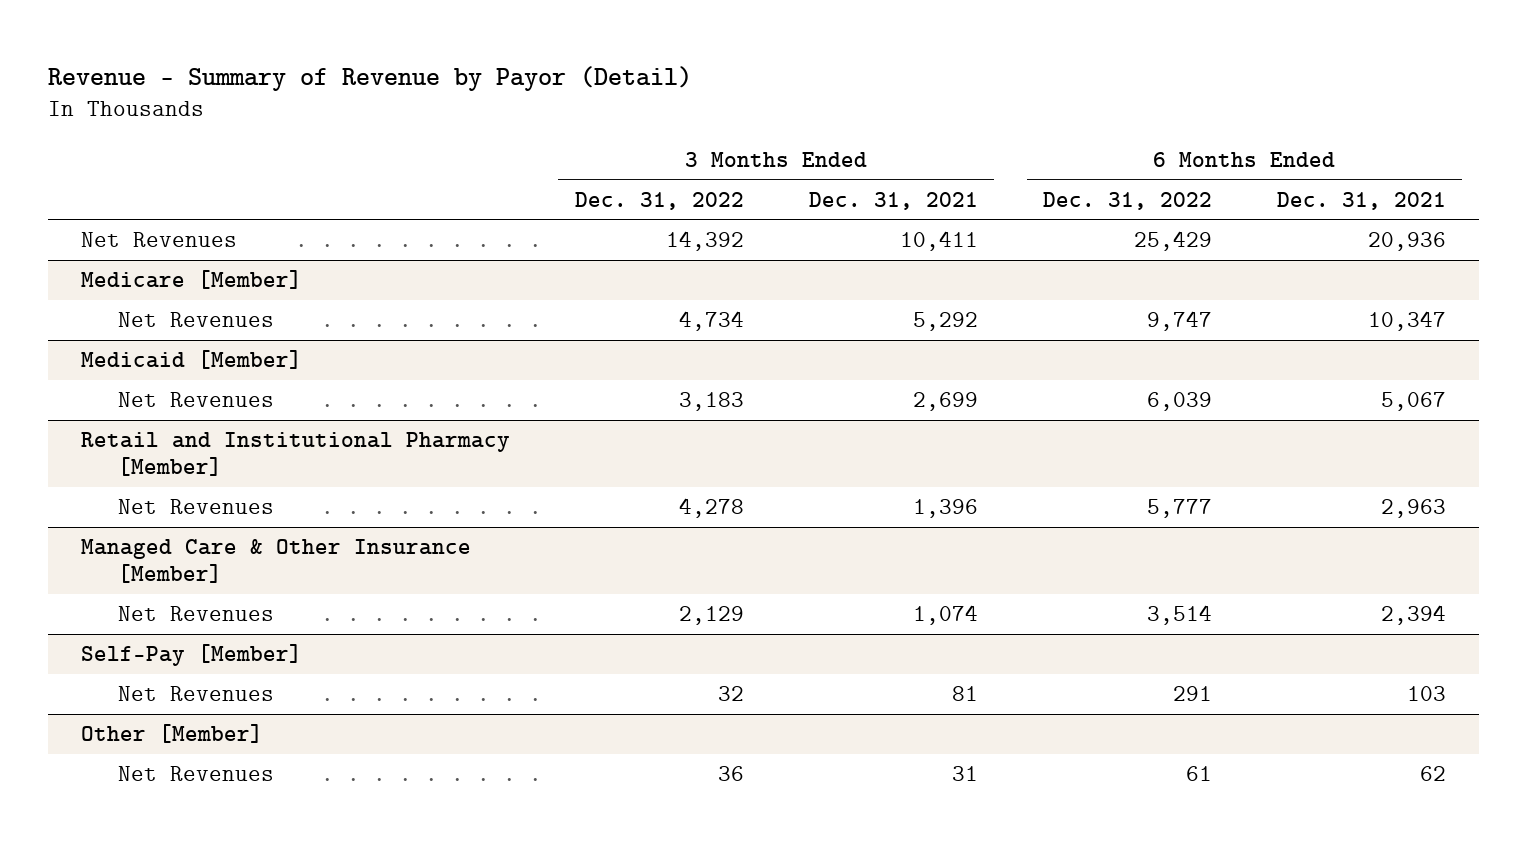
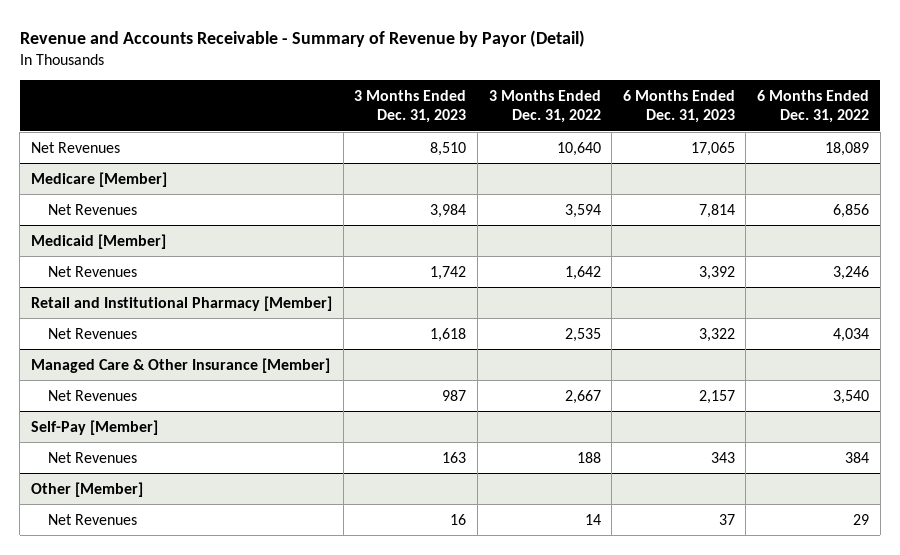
[47,65,692,91] Revenue - Summary of Revenue by Payor (Detail) -> [19,29,585,47] Revenue and Accounts Receivable - Summary of Revenue by Payor (Detail)
[808,191,978,210] Dec. 31, 2021 -> none
[1277,191,1447,210] Dec. 31, 2021 -> none
none -> [354,89,467,124] 3 Months Ended Dec. 31, 2023
none -> [622,89,735,124] 6 Months Ended Dec. 31, 2023
[665,231,744,252] 14,392 -> [556,141,601,156] 10,640
[1133,231,1212,252] 25,429 -> [825,141,870,156] 18,089
[678,311,744,332] 4,734 -> [564,203,601,218] 3,594
[1146,311,1212,332] 9,747 -> [833,203,870,218] 6,856
[678,392,744,412] 3,183 -> [564,265,601,280] 1,642
[1146,392,1212,412] 6,039 -> [833,265,870,280] 3,246
[678,498,744,519] 4,278 -> [564,327,601,342] 2,535
[1146,499,1212,519] 5,777 -> [833,327,870,342] 4,034
[678,606,744,626] 2,129 -> [564,389,601,404] 2,667
[1146,605,1212,626] 3,514 -> [833,389,870,404] 3,540
[717,686,744,702] 32 -> [576,451,601,463] 188
[1172,686,1212,702] 291 -> [845,451,870,463] 384
[717,766,744,782] 36 -> [584,513,601,525] 14
[1185,766,1212,782] 61 -> [853,513,870,525] 29

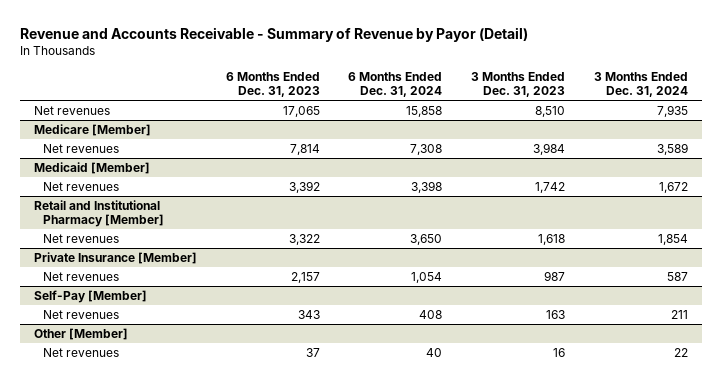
[488,89,601,124] 3 Months Ended Dec. 31, 2022 -> none
[757,89,870,124] 6 Months Ended Dec. 31, 2022 -> none
none -> [348,72,443,98] 6 Months Ended Dec. 31, 2024
none -> [593,72,688,98] 3 Months Ended Dec. 31, 2024
[30,141,120,153] Net Revenues -> [34,105,111,115] Net revenues
[47,203,137,215] Net Revenues -> [43,143,120,153] Net revenues
[47,265,137,277] Net Revenues -> [43,181,120,191] Net revenues
[30,357,330,373] Managed Care & Other Insurance [Member] -> none
[47,327,137,339] Net Revenues -> [43,233,120,243] Net revenues
none -> [34,251,198,264] Private Insurance [Member]
[47,389,137,401] Net Revenues -> [43,271,120,281] Net revenues
[47,451,137,463] Net Revenues -> [43,309,120,319] Net revenues
[47,513,137,525] Net Revenues -> [43,347,120,357] Net revenues

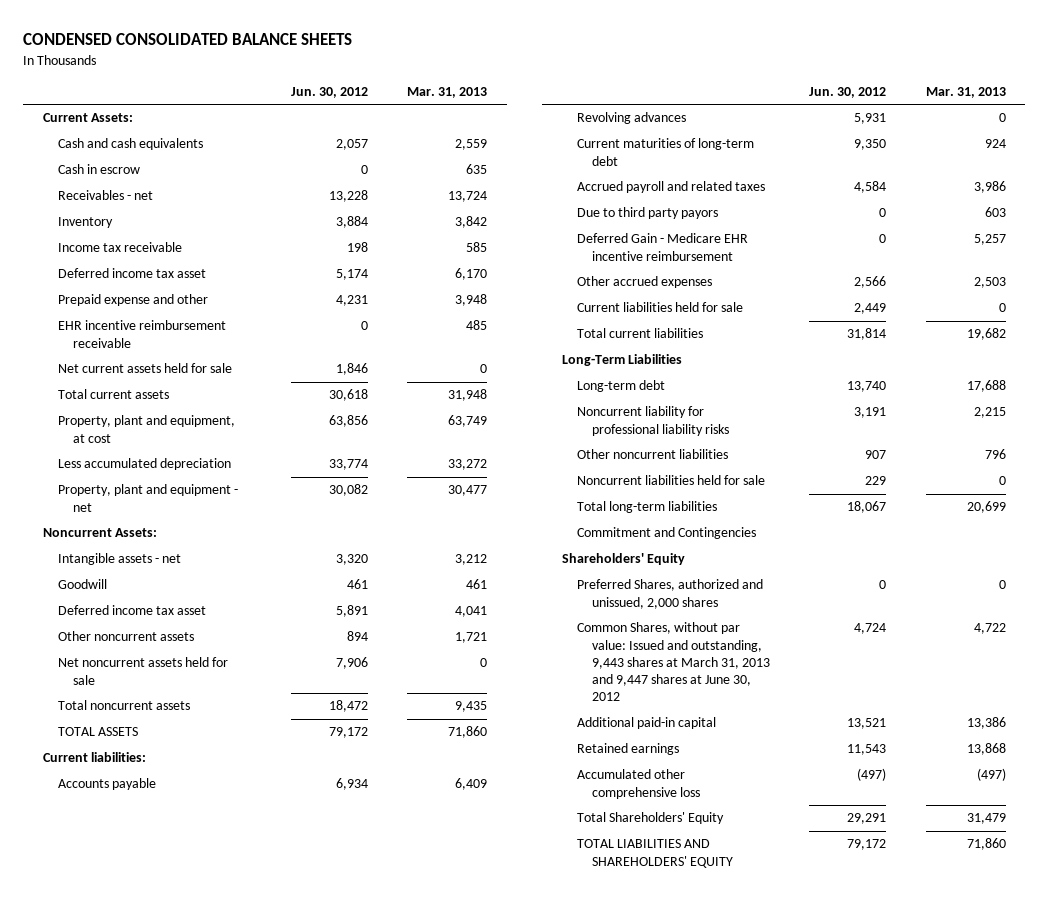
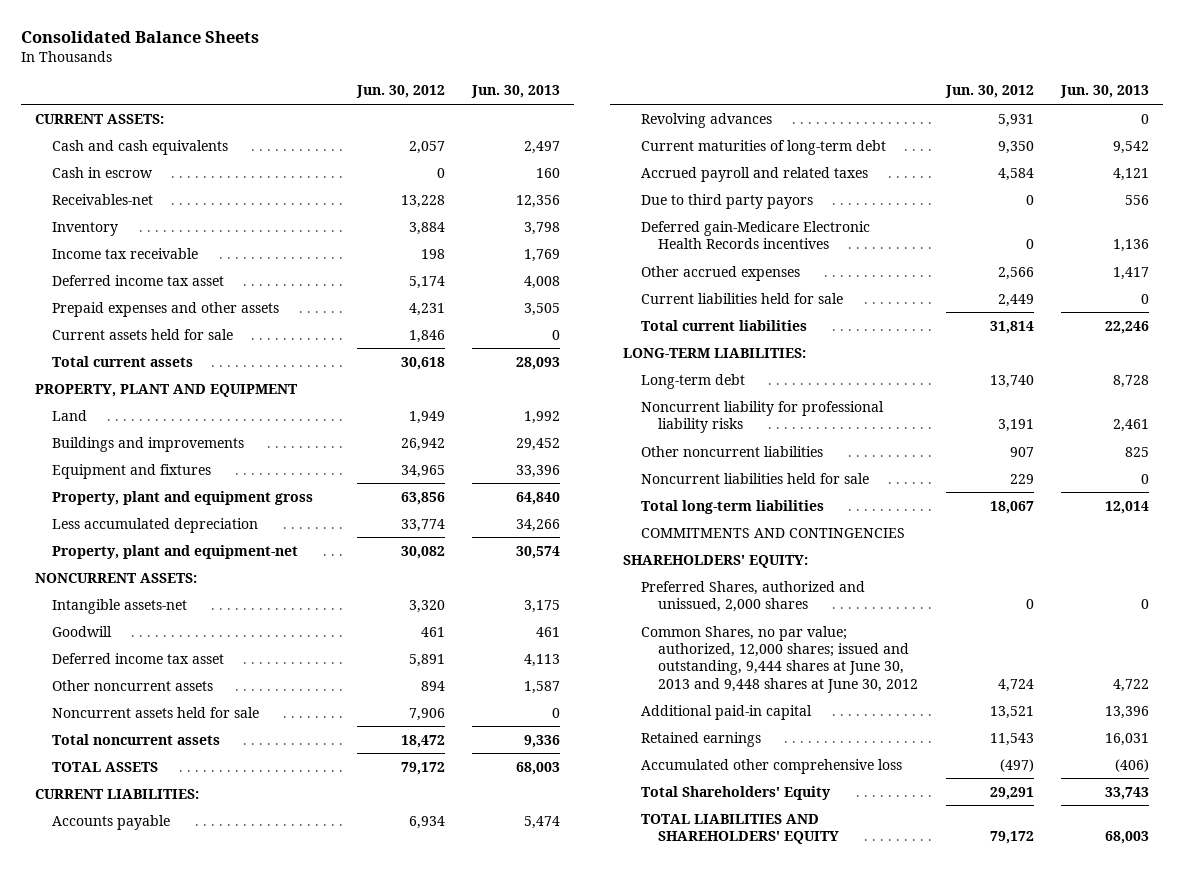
[23,33,353,46] CONDENSED CONSOLIDATED BALANCE SHEETS -> [21,31,260,44] Consolidated Balance Sheets
[406,87,487,99] Mar. 31, 2013 -> none
none -> [471,85,561,99] Jun. 30, 2013
[43,113,134,123] Current Assets: -> [34,113,164,124] CURRENT ASSETS:
[58,190,154,201] Receivables - net -> [52,193,154,205] Receivables-net
[58,320,227,348] EHR incentive reimbursement receivable -> none
[58,294,209,307] Prepaid expense and other -> [52,301,280,317] Prepaid expenses and other assets
[58,363,233,374] Net current assets held for sale -> [52,328,234,340] Current assets held for sale
none -> [34,383,297,397] PROPERTY, PLANT AND EQUIPMENT
none -> [52,409,88,421] Land
none -> [52,436,245,452] Buildings and improvements
none -> [52,463,212,479] Equipment and fixtures
[58,415,236,443] Property, plant and equipment, at cost -> [52,490,314,505] Property, plant and equipment gross
[58,484,239,512] Property, plant and equipment - net -> [52,544,299,559] Property, plant and equipment-net
[43,528,158,538] Noncurrent Assets: -> [34,572,197,583] NONCURRENT ASSETS:
[58,553,182,566] Intangible assets - net -> [52,598,188,614] Intangible assets-net
[58,657,229,685] Net noncurrent assets held for sale -> [52,706,260,718] Noncurrent assets held for sale
[43,752,147,763] Current liabilities: -> [34,788,199,799] CURRENT LIABILITIES:
[576,233,748,261] Deferred Gain - Medicare EHR incentive reimbursement -> [640,220,870,250] Deferred gain-Medicare Electronic Health Records incentives
[561,354,682,367] Long-Term Liabilities -> [623,347,807,358] LONG-TERM LIABILITIES:
[576,527,756,540] Commitment and Contingencies -> [640,527,905,538] COMMITMENTS AND CONTINGENCIES
[561,553,685,566] Shareholders' Equity -> [623,554,809,568] SHAREHOLDERS' EQUITY:
[576,622,770,702] Common Shares, without par value: Issued and outstanding, 9,443 shares at March 31, 2013 and 9,447 shares at June 30, 2012 -> [640,625,919,693] Common Shares, no par value; authorized, 12,000 shares; issued and outstanding, 9,444 shares at June 30, 2013 and 9,448 shares at June 30, 2012

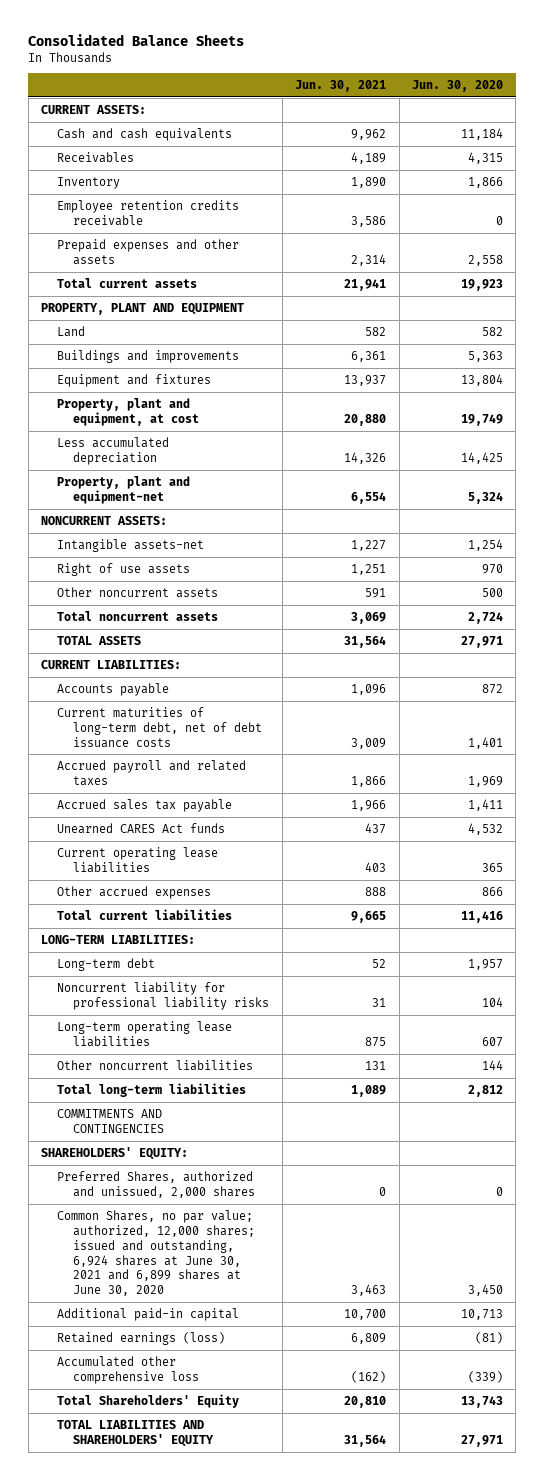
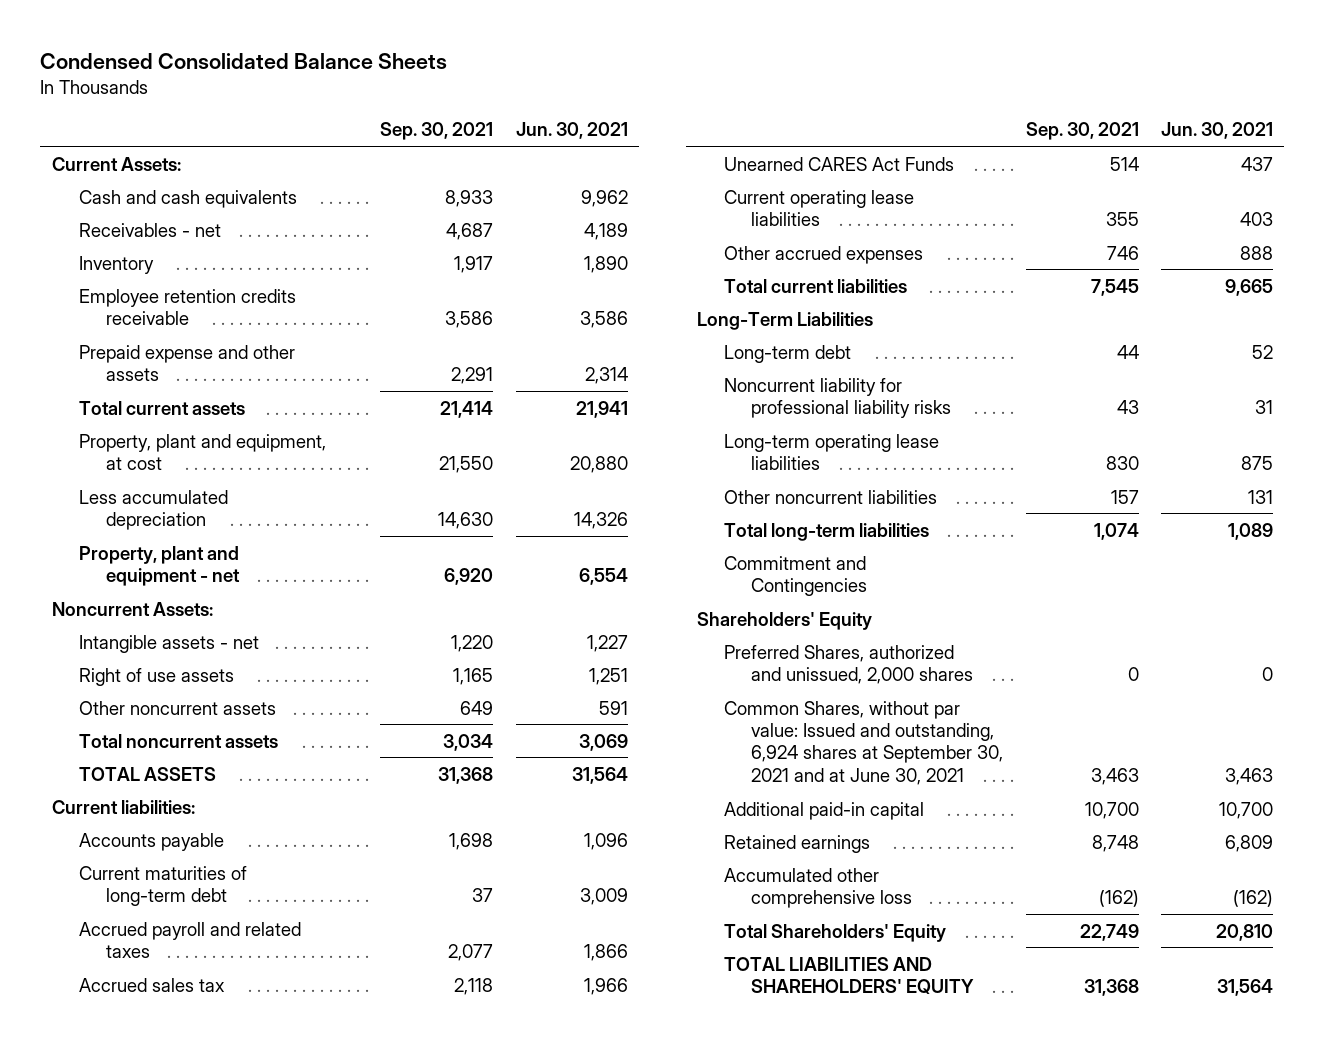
[28,34,245,47] Consolidated Balance Sheets -> [40,53,448,70] Condensed Consolidated Balance Sheets
[411,80,503,93] Jun. 30, 2020 -> none
none -> [380,122,494,141] Sep. 30, 2021
[40,104,146,114] CURRENT ASSETS: -> [51,156,181,171] Current Assets:
[57,151,135,163] Receivables -> [78,222,221,237] Receivables - net
[57,238,240,265] Prepaid expenses and other assets -> [78,344,295,381] Prepaid expense and other assets
[40,302,244,315] PROPERTY, PLANT AND EQUIPMENT -> none
[57,325,86,337] Land -> none
[57,349,240,363] Buildings and improvements -> none
[57,373,212,387] Equipment and fixtures -> none
[57,475,191,504] Property, plant and equipment-net -> [78,545,240,586] Property, plant and equipment - net
[40,515,167,525] NONCURRENT ASSETS: -> [51,601,213,616] Noncurrent Assets:
[57,538,205,552] Intangible assets-net -> [78,634,259,653] Intangible assets - net
[40,659,181,669] CURRENT LIABILITIES: -> [51,799,195,814] Current liabilities:
[57,706,263,748] Current maturities of long-term debt, net of debt issuance costs -> [78,865,247,906] Current maturities of long-term debt
[57,798,233,812] Accrued sales tax payable -> [78,977,225,992] Accrued sales tax
[57,822,226,834] Unearned CARES Act funds -> [723,156,954,171] Unearned CARES Act Funds
[40,934,195,944] LONG-TERM LIABILITIES: -> [696,311,873,330] Long-Term Liabilities
[57,1108,165,1133] COMMITMENTS AND CONTINGENCIES -> [723,555,868,596] Commitment and Contingencies
[40,1146,188,1160] SHAREHOLDERS' EQUITY: -> [696,611,872,630] Shareholders' Equity
[57,1209,256,1297] Common Shares, no par value; authorized, 12,000 shares; issued and outstanding, 6,924 shares at June 30, 2021 and 6,899 shares at June 30, 2020 -> [723,700,1004,785] Common Shares, without par value: Issued and outstanding, 6,924 shares at September 30, 2021 and at June 30, 2021
[57,1331,226,1345] Retained earnings (loss) -> [723,834,870,853] Retained earnings

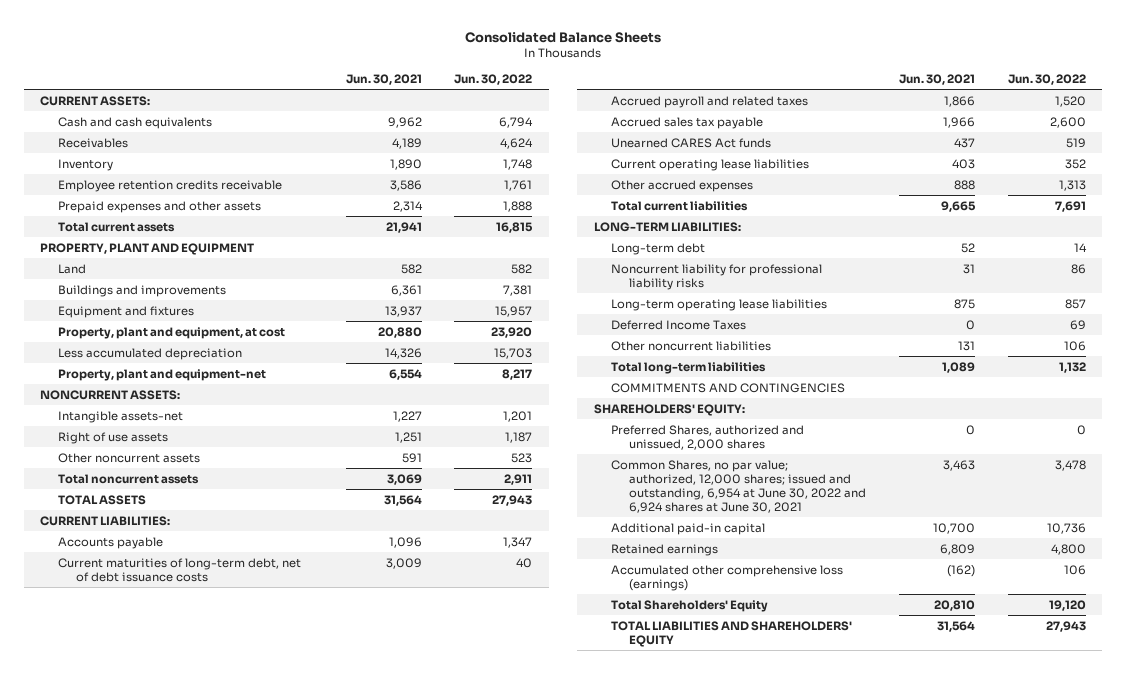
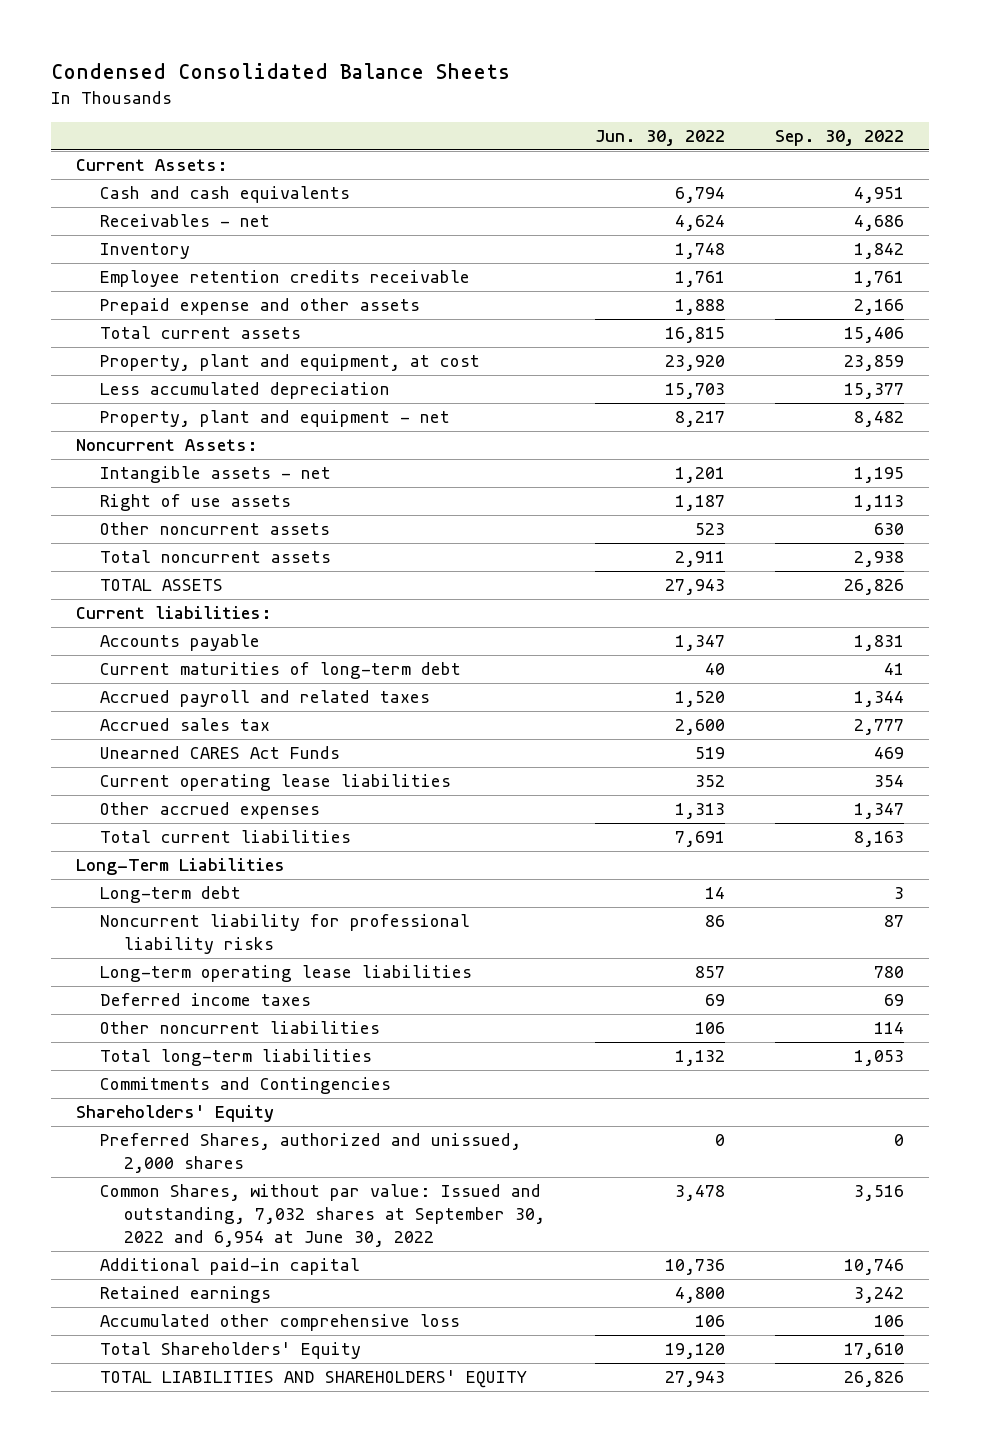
[465,31,662,43] Consolidated Balance Sheets -> [51,63,511,80] Condensed Consolidated Balance Sheets
[345,74,422,86] Jun. 30, 2021 -> none
none -> [775,130,905,147] Sep. 30, 2022
[40,95,151,106] CURRENT ASSETS: -> [76,159,229,172] Current Assets:
[58,137,129,148] Receivables -> [100,214,271,228] Receivables - net
[58,200,262,213] Prepaid expenses and other assets -> [100,298,421,316] Prepaid expense and other assets
[40,242,255,255] PROPERTY, PLANT AND EQUIPMENT -> none
[58,263,87,274] Land -> none
[58,284,227,297] Buildings and improvements -> none
[58,305,195,318] Equipment and fixtures -> none
[58,368,267,381] Property, plant and equipment-net -> [100,410,451,428] Property, plant and equipment - net
[40,389,181,400] NONCURRENT ASSETS: -> [76,439,259,452] Noncurrent Assets:
[58,410,184,423] Intangible assets-net -> [100,466,332,484] Intangible assets - net
[40,515,171,526] CURRENT LIABILITIES: -> [76,606,273,620] Current liabilities:
[58,557,302,582] Current maturities of long-term debt, net of debt issuance costs -> [100,662,462,680] Current maturities of long-term debt
[611,116,764,129] Accrued sales tax payable -> [100,718,271,732] Accrued sales tax
[611,137,772,148] Unearned CARES Act funds -> [100,746,341,760] Unearned CARES Act Funds
[593,221,741,232] LONG-TERM LIABILITIES: -> [76,858,286,876] Long-Term Liabilities
[611,319,747,330] Deferred Income Taxes -> [100,993,312,1007] Deferred income taxes
[611,382,846,393] COMMITMENTS AND CONTINGENCIES -> [100,1077,392,1095] Commitments and Contingencies
[593,403,745,416] SHAREHOLDERS' EQUITY: -> [76,1105,275,1123] Shareholders' Equity
[611,459,867,514] Common Shares, no par value; authorized, 12,000 shares; issued and outstanding, 6,954 at June 30, 2022 and 6,924 shares at June 30, 2021 -> [100,1184,545,1248] Common Shares, without par value: Issued and outstanding, 7,032 shares at September 30, 2022 and 6,954 at June 30, 2022
[611,564,844,591] Accumulated other comprehensive loss (earnings) -> [100,1314,461,1332] Accumulated other comprehensive loss

